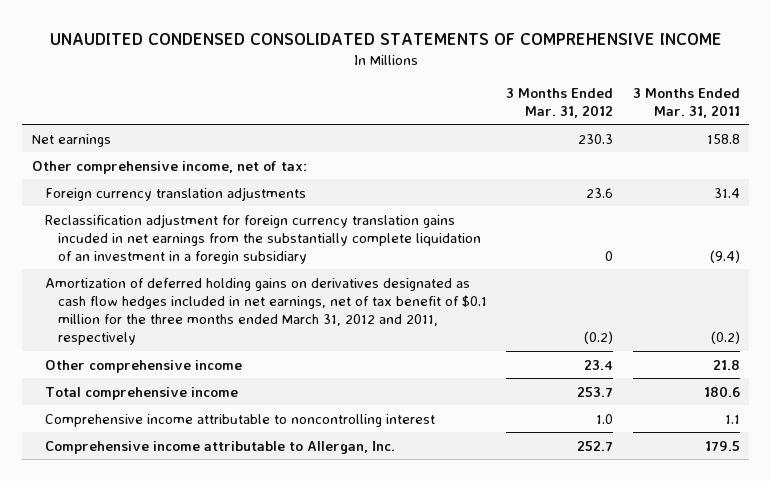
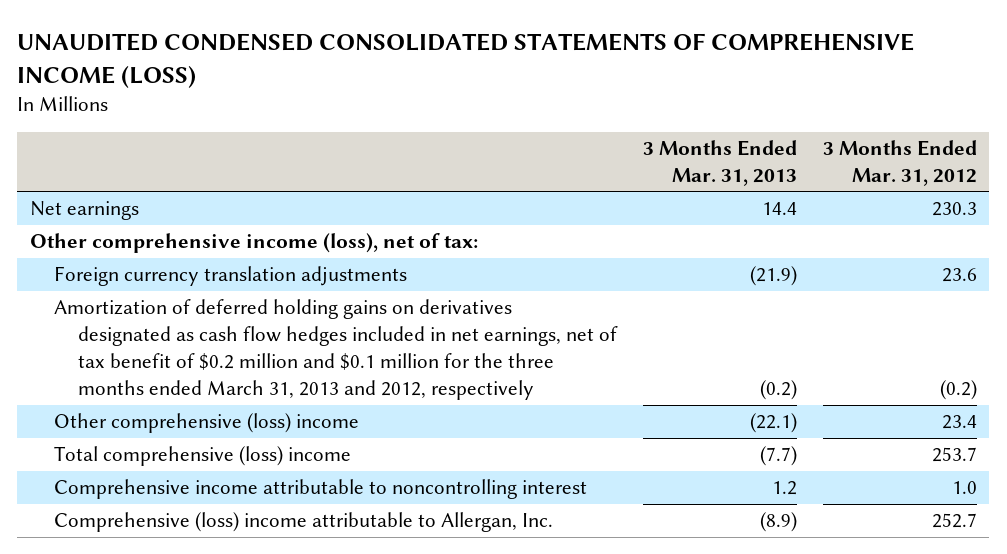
[49,32,722,45] UNAUDITED CONDENSED CONSOLIDATED STATEMENTS OF COMPREHENSIVE INCOME -> [17,32,915,88] UNAUDITED CONDENSED CONSOLIDATED STATEMENTS OF COMPREHENSIVE INCOME (LOSS)
[632,87,740,118] 3 Months Ended Mar. 31, 2011 -> none
none -> [642,139,797,186] 3 Months Ended Mar. 31, 2013
[31,160,307,174] Other comprehensive income, net of tax: -> [30,233,479,254] Other comprehensive income (loss), net of tax:
[44,213,481,264] Reclassification adjustment for foreign currency translation gains incuded in net earnings from the substantially complete liquidation of an investment in a foregin subsidiary -> none
[44,277,487,346] Amortization of deferred holding gains on derivatives designated as cash flow hedges included in net earnings, net of tax benefit of $0.1 million for the three months ended March 31, 2012 and 2011, respectively -> [54,299,619,401] Amortization of deferred holding gains on derivatives designated as cash flow hedges included in net earnings, net of tax benefit of $0.2 million and $0.1 million for the three months ended March 31, 2013 and 2012, respectively
[44,359,242,373] Other comprehensive income -> [54,413,360,434] Other comprehensive (loss) income
[44,386,238,400] Total comprehensive income -> [54,446,352,467] Total comprehensive (loss) income
[44,440,395,454] Comprehensive income attributable to Allergan, Inc. -> [54,512,554,533] Comprehensive (loss) income attributable to Allergan, Inc.

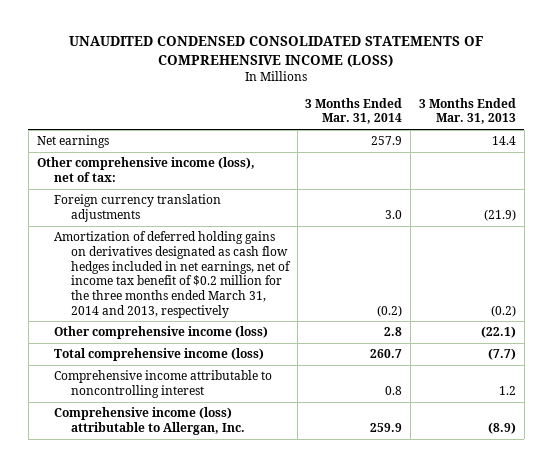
[822,139,977,186] 3 Months Ended Mar. 31, 2012 -> none
none -> [305,97,403,125] 3 Months Ended Mar. 31, 2014
[54,299,619,401] Amortization of deferred holding gains on derivatives designated as cash flow hedges included in net earnings, net of tax benefit of $0.2 million and $0.1 million for the three months ended March 31, 2013 and 2012, respectively -> [53,231,291,318] Amortization of deferred holding gains on derivatives designated as cash flow hedges included in net earnings, net of income tax benefit of $0.2 million for the three months ended March 31, 2014 and 2013, respectively
[54,413,360,434] Other comprehensive (loss) income -> [53,326,268,340] Other comprehensive income (loss)
[54,446,352,467] Total comprehensive (loss) income -> [53,348,264,362] Total comprehensive income (loss)
[54,512,554,533] Comprehensive (loss) income attributable to Allergan, Inc. -> [53,407,245,435] Comprehensive income (loss) attributable to Allergan, Inc.

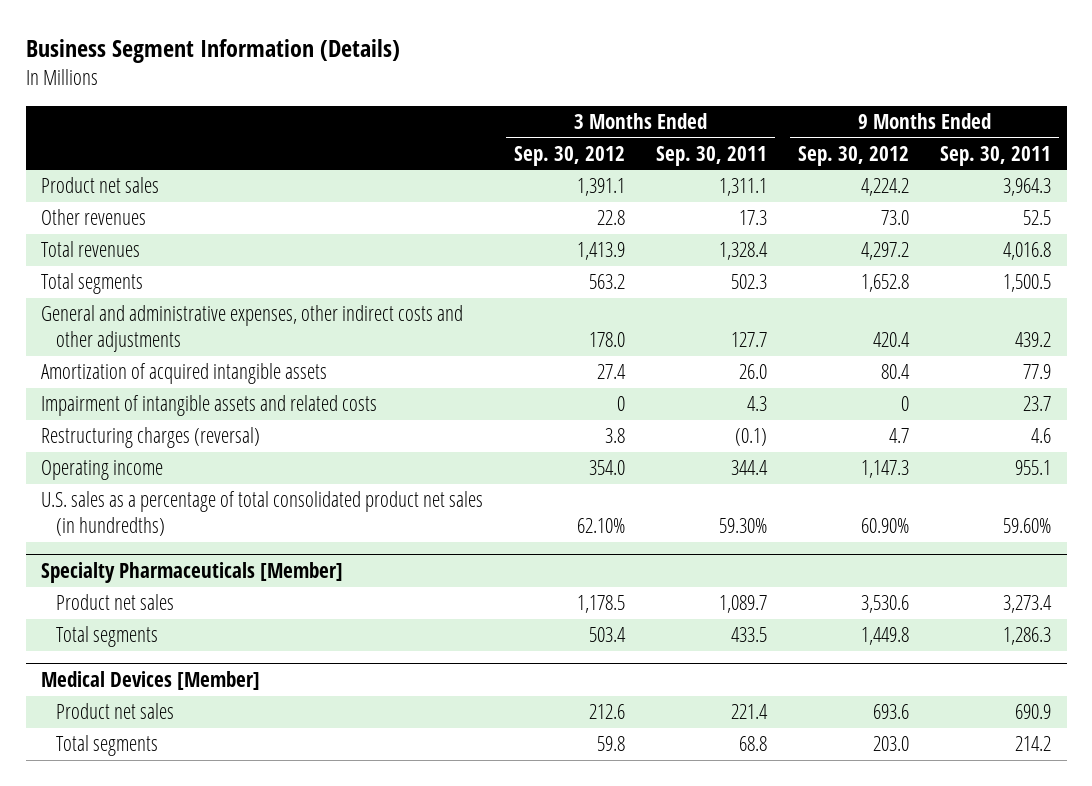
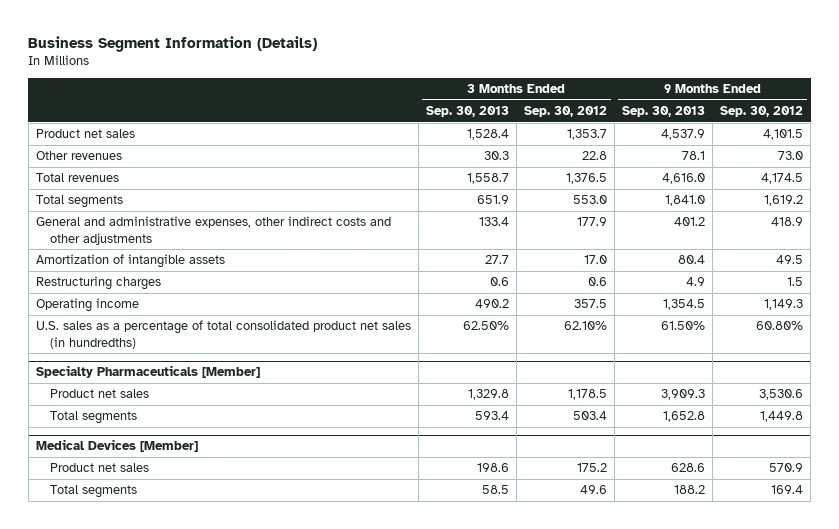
[656,145,768,166] Sep. 30, 2011 -> none
[940,145,1052,166] Sep. 30, 2011 -> none
none -> [425,106,509,118] Sep. 30, 2013
none -> [622,106,706,118] Sep. 30, 2013
[577,178,626,197] 1,391.1 -> [567,129,608,141] 1,353.7
[861,178,910,197] 4,224.2 -> [763,129,804,141] 4,101.5
[41,395,378,417] Impairment of intangible assets and related costs -> none
[577,242,626,261] 1,413.9 -> [566,173,608,185] 1,376.5
[861,242,910,261] 4,297.2 -> [761,173,804,185] 4,174.5
[589,274,626,290] 563.2 -> [573,195,608,205] 553.0
[861,274,910,293] 1,652.8 -> [764,195,804,207] 1,619.2
[589,331,626,347] 178.0 -> [577,217,608,227] 177.9
[873,331,911,347] 420.4 -> [771,217,804,227] 418.9
[41,363,328,385] Amortization of acquired intangible assets -> [35,254,225,269] Amortization of intangible assets
[597,364,627,380] 27.4 -> [584,255,608,265] 17.0
[881,364,911,380] 80.4 -> [776,255,804,265] 49.5
[41,427,261,449] Restructuring charges (reversal) -> [35,276,161,291] Restructuring charges
[605,428,626,444] 3.8 -> [588,277,608,287] 0.6
[889,428,910,444] 4.7 -> [787,277,804,287] 1.5
[589,460,626,476] 354.0 -> [574,299,608,309] 357.5
[861,460,910,479] 1,147.3 -> [764,299,804,311] 1,149.3
[861,517,910,533] 60.90% -> [756,321,804,331] 60.80%
[589,704,626,720] 212.6 -> [577,463,608,473] 175.2
[873,704,910,720] 693.6 -> [769,463,804,473] 570.9
[597,736,626,752] 59.8 -> [580,485,608,495] 49.6
[873,736,910,752] 203.0 -> [771,485,804,495] 169.4

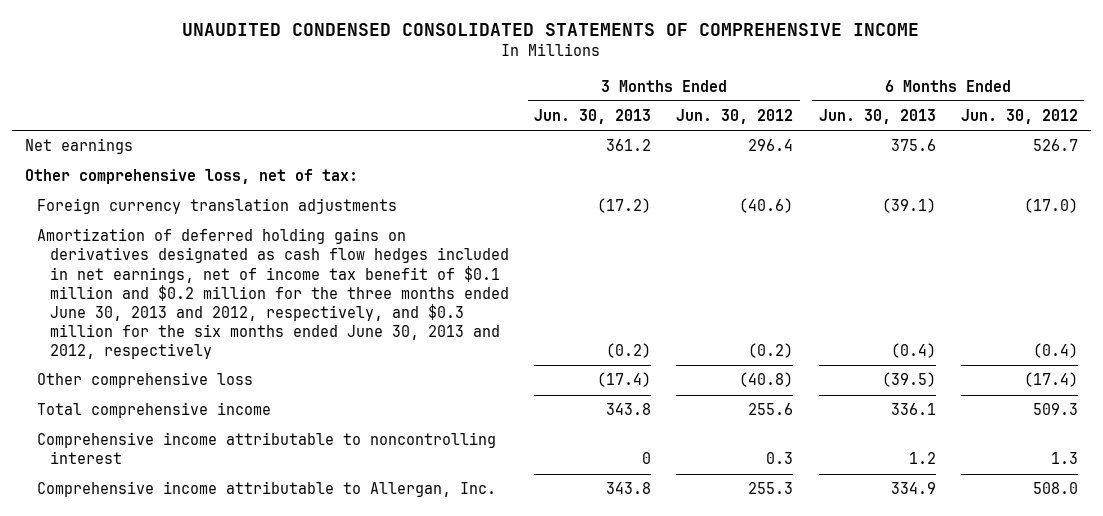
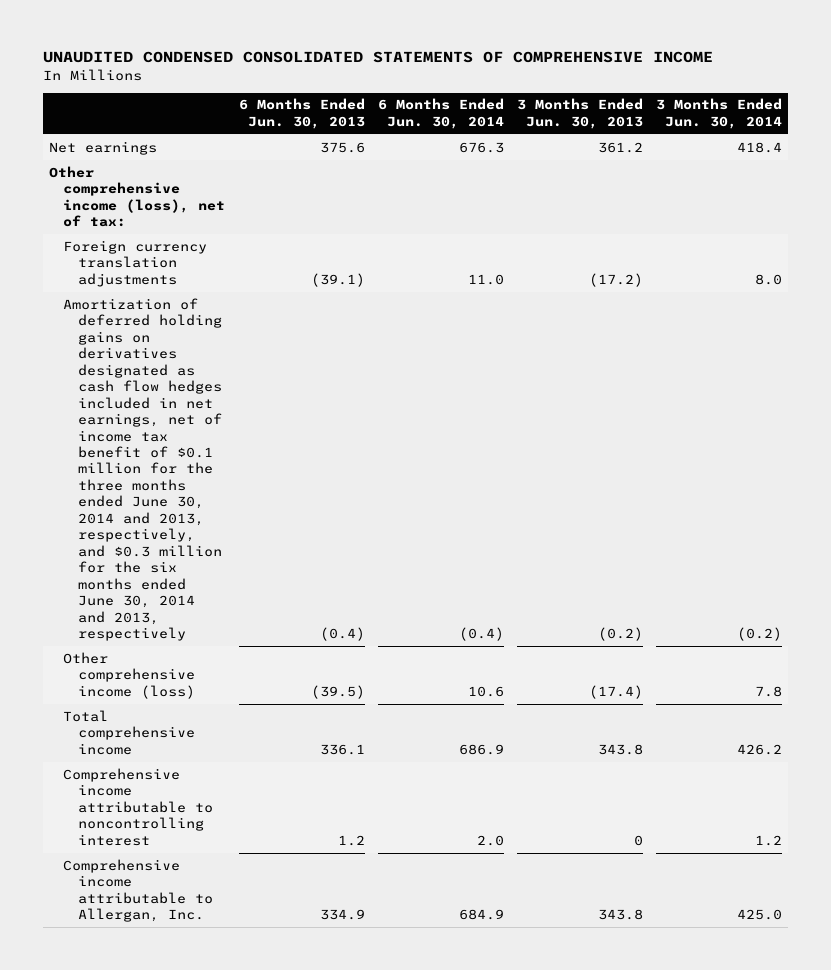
[676,109,794,125] Jun. 30, 2012 -> none
[961,109,1079,125] Jun. 30, 2012 -> none
none -> [377,98,504,129] 6 Months Ended Jun. 30, 2014
none -> [655,98,782,129] 3 Months Ended Jun. 30, 2014
[24,169,358,185] Other comprehensive loss, net of tax: -> [49,165,226,228] Other comprehensive income (loss), net of tax:
[37,228,509,360] Amortization of deferred holding gains on derivatives designated as cash flow hedges included in net earnings, net of income tax benefit of $0.1 million and $0.2 million for the three months ended June 30, 2013 and 2012, respectively, and $0.3 million for the six months ended June 30, 2013 and 2012, respectively -> [63,297,222,642] Amortization of deferred holding gains on derivatives designated as cash flow hedges included in net earnings, net of income tax benefit of $0.1 million for the three months ended June 30, 2014 and 2013, respectively, and $0.3 million for the six months ended June 30, 2014 and 2013, respectively
[37,372,254,389] Other comprehensive loss -> [63,651,195,699] Other comprehensive income (loss)

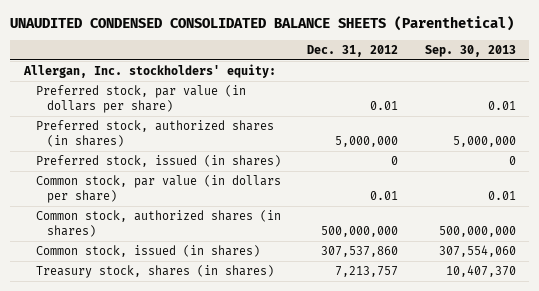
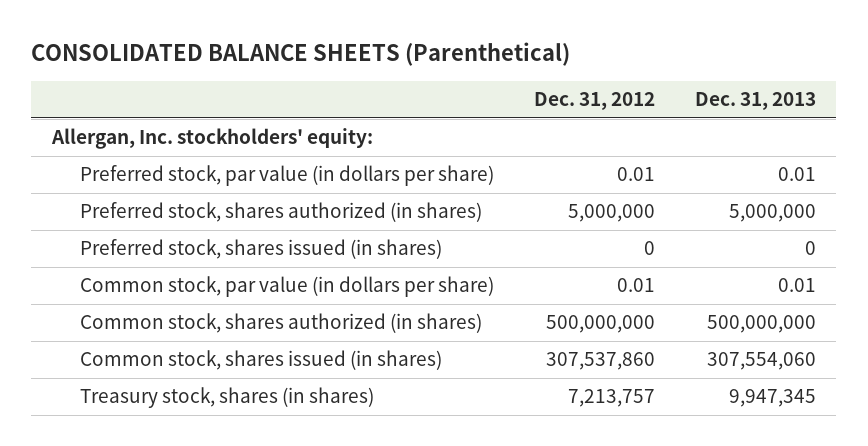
[10,16,515,32] UNAUDITED CONDENSED CONSOLIDATED BALANCE SHEETS (Parenthetical) -> [31,42,571,67] CONSOLIDATED BALANCE SHEETS (Parenthetical)
[424,44,516,57] Sep. 30, 2013 -> none
none -> [694,92,816,111] Dec. 31, 2013
[35,119,274,147] Preferred stock, authorized shares (in shares) -> [79,202,482,223] Preferred stock, shares authorized (in shares)
[35,154,281,167] Preferred stock, issued (in shares) -> [79,239,442,260] Preferred stock, shares issued (in shares)
[35,209,281,237] Common stock, authorized shares (in shares) -> [79,313,482,334] Common stock, shares authorized (in shares)
[35,244,260,257] Common stock, issued (in shares) -> [79,350,442,371] Common stock, shares issued (in shares)

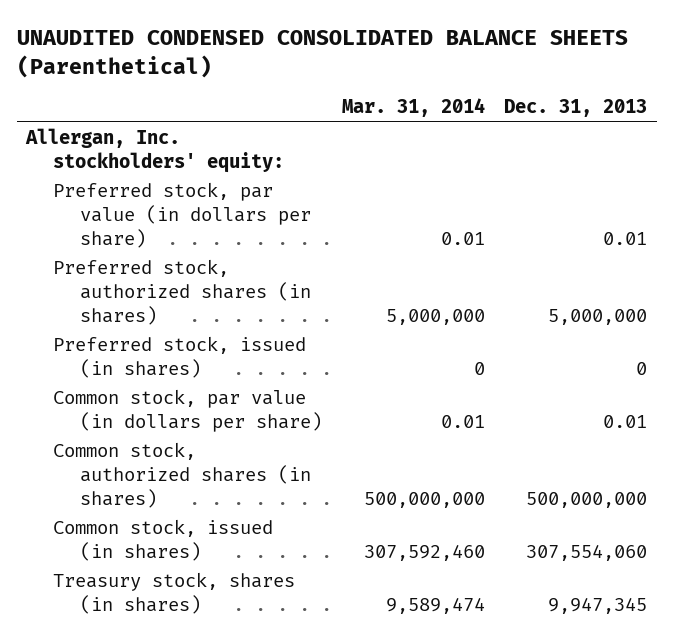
[31,42,571,67] CONSOLIDATED BALANCE SHEETS (Parenthetical) -> [16,30,628,78] UNAUDITED CONDENSED CONSOLIDATED BALANCE SHEETS (Parenthetical)
[533,92,655,111] Dec. 31, 2012 -> none
none -> [341,98,485,118] Mar. 31, 2014
[79,202,482,223] Preferred stock, shares authorized (in shares) -> [53,259,312,325] Preferred stock, authorized shares (in shares)
[79,239,442,260] Preferred stock, shares issued (in shares) -> [53,336,307,378] Preferred stock, issued (in shares)
[79,313,482,334] Common stock, shares authorized (in shares) -> [53,442,312,508] Common stock, authorized shares (in shares)
[79,350,442,371] Common stock, shares issued (in shares) -> [53,519,274,561] Common stock, issued (in shares)

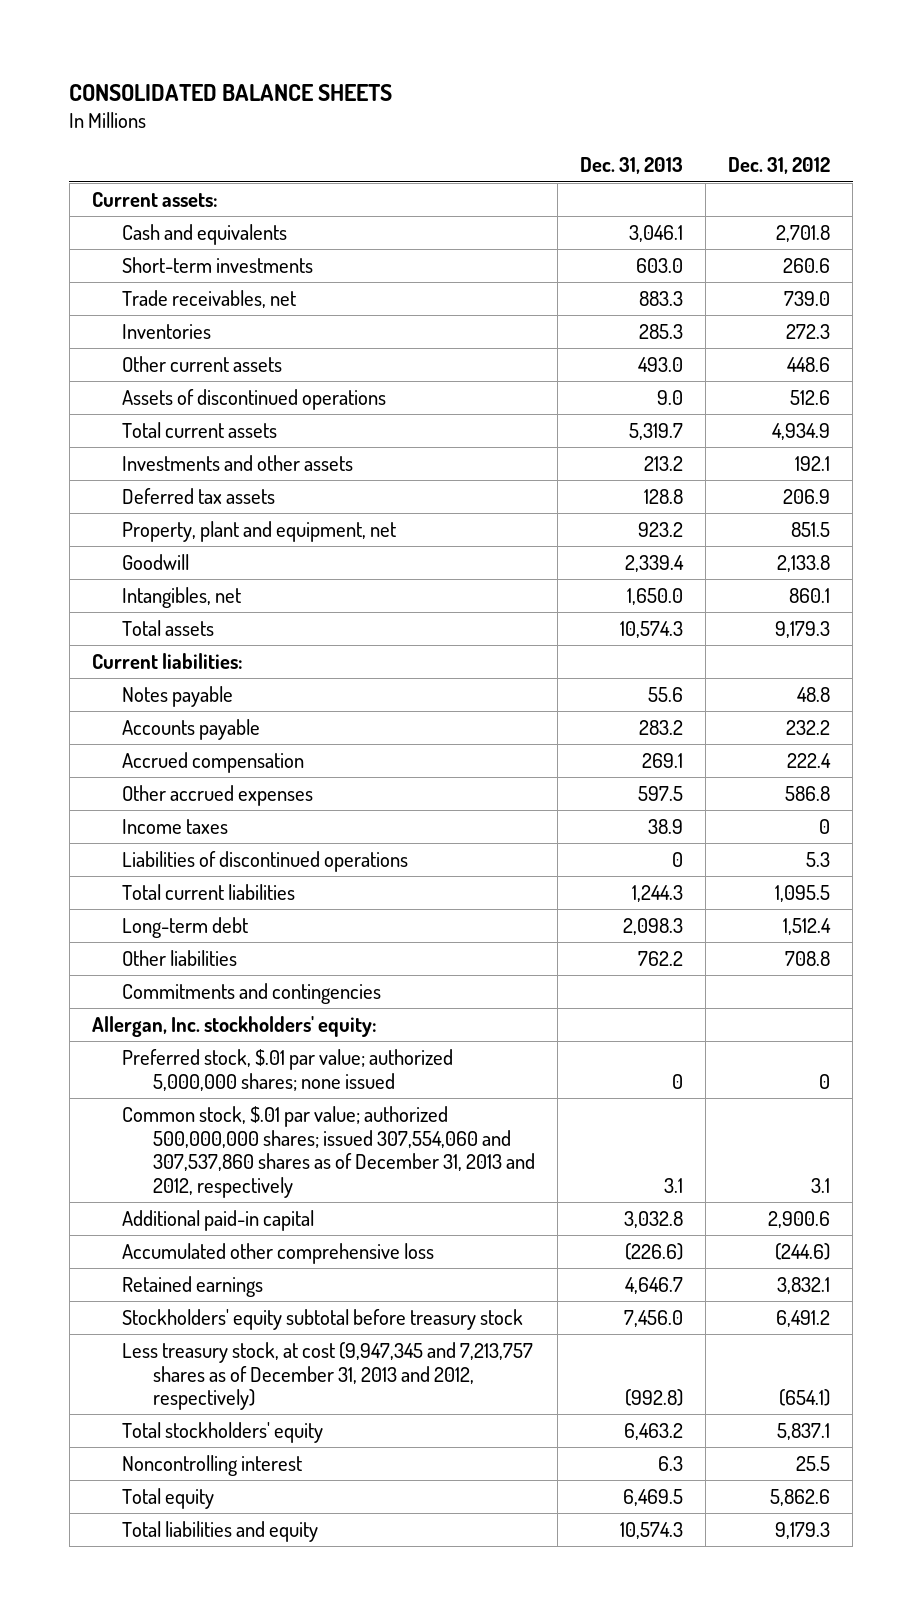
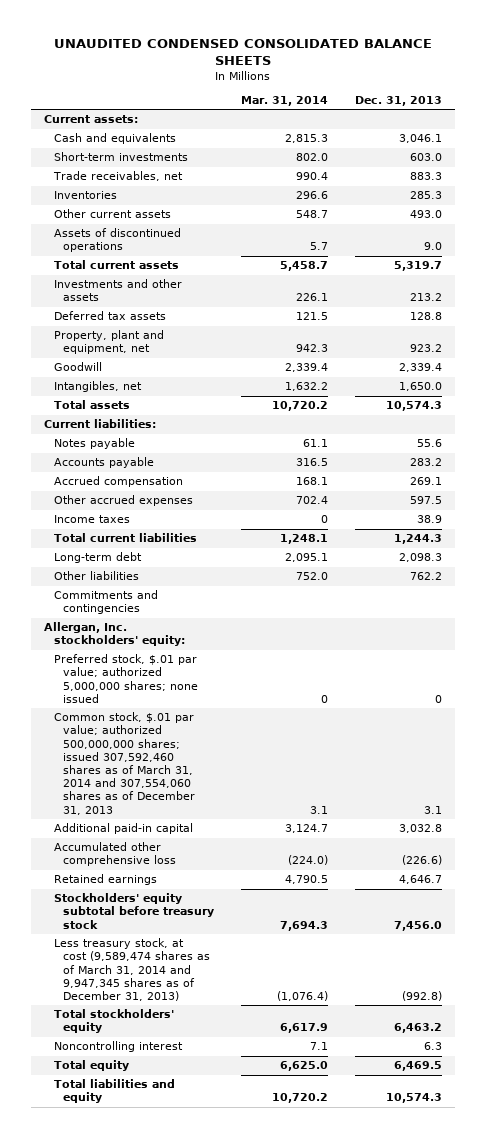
[69,83,393,101] CONSOLIDATED BALANCE SHEETS -> [54,39,433,66] UNAUDITED CONDENSED CONSOLIDATED BALANCE SHEETS
[728,157,831,175] Dec. 31, 2012 -> none
none -> [240,96,328,107] Mar. 31, 2014
[122,851,409,873] Liabilities of discontinued operations -> none
[122,1106,535,1198] Common stock, $.01 par value; authorized 500,000,000 shares; issued 307,554,060 and 307,537,860 shares as of December 31, 2013 and 2012, respectively -> [53,712,196,815] Common stock, $.01 par value; authorized 500,000,000 shares; issued 307,592,460 shares as of March 31, 2014 and 307,554,060 shares as of December 31, 2013
[122,1342,534,1411] Less treasury stock, at cost (9,947,345 and 7,213,757 shares as of December 31, 2013 and 2012, respectively) -> [53,938,211,1001] Less treasury stock, at cost (9,589,474 shares as of March 31, 2014 and 9,947,345 shares as of December 31, 2013)

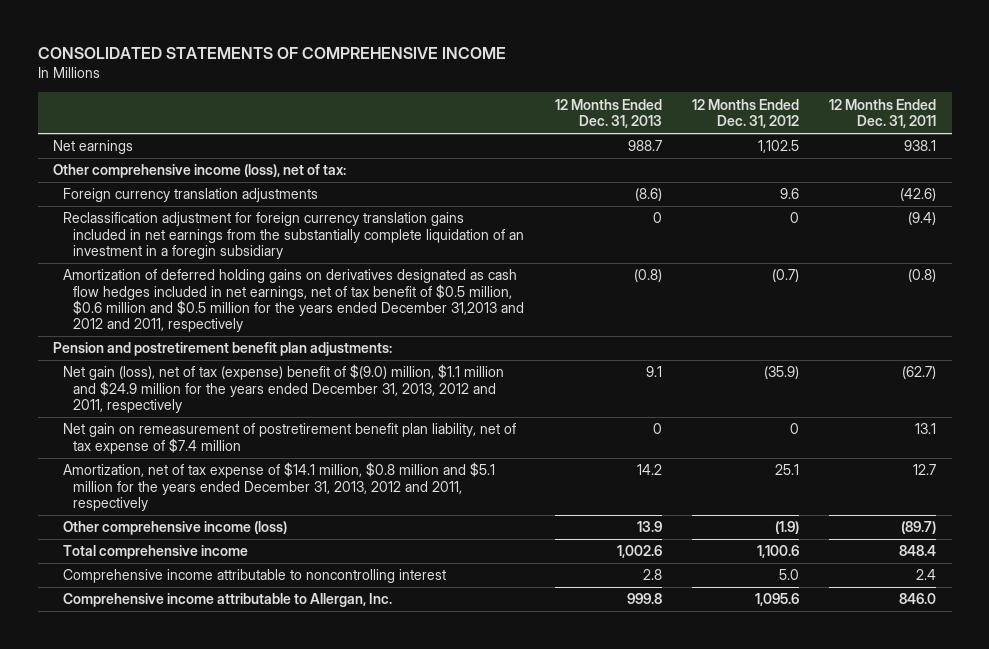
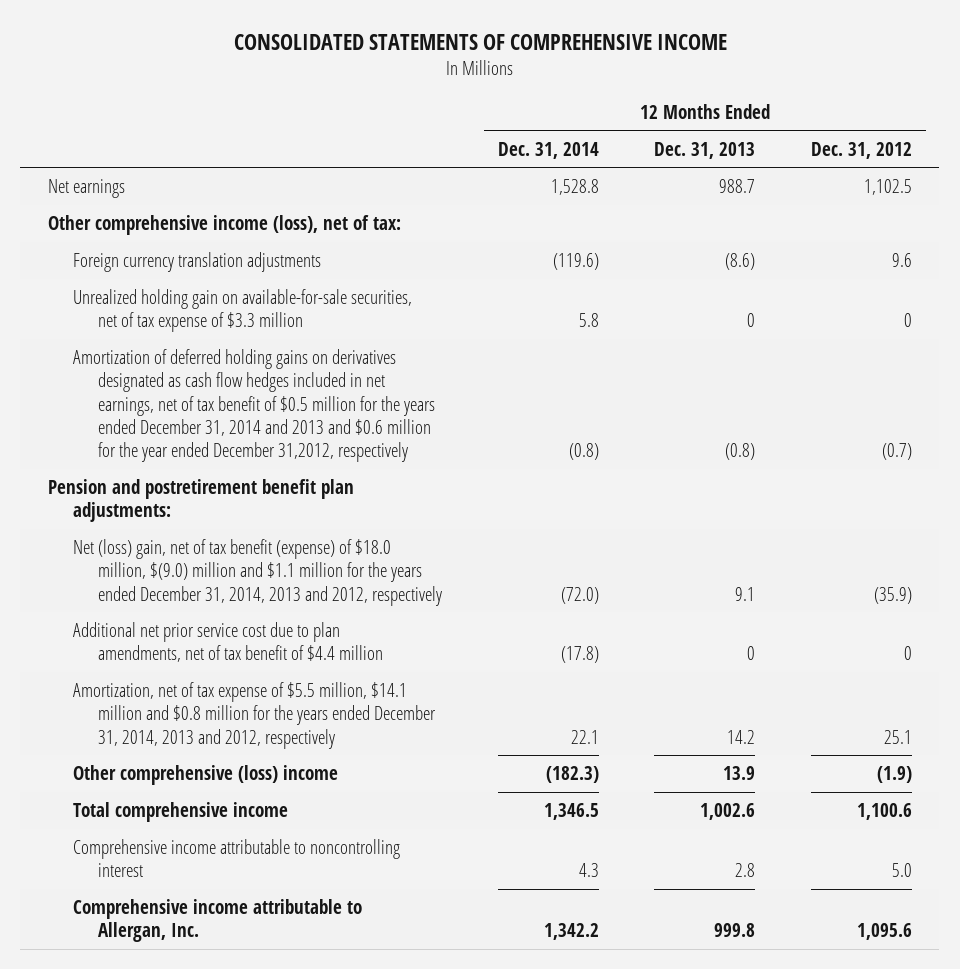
[829,98,937,128] 12 Months Ended Dec. 31, 2011 -> none
none -> [497,141,599,159] Dec. 31, 2014
[62,212,525,259] Reclassification adjustment for foreign currency translation gains included in net earnings from the substantially complete liquidation of an investment in a foregin subsidiary -> none
none -> [73,289,413,333] Unrealized holding gain on available-for-sale securities, net of tax expense of $3.3 million
[62,269,525,333] Amortization of deferred holding gains on derivatives designated as cash flow hedges included in net earnings, net of tax benefit of $0.5 million, $0.6 million and $0.5 million for the years ended December 31,2013 and 2012 and 2011, respectively -> [73,349,435,463] Amortization of deferred holding gains on derivatives designated as cash flow hedges included in net earnings, net of tax benefit of $0.5 million for the years ended December 31, 2014 and 2013 and $0.6 million for the year ended December 31,2012, respectively
[62,364,504,413] Net gain (loss), net of tax (expense) benefit of $(9.0) million, $1.1 million and $24.9 million for the years ended December 31, 2013, 2012 and 2011, respectively -> [73,539,442,606] Net (loss) gain, net of tax benefit (expense) of $18.0 million, $(9.0) million and $1.1 million for the years ended December 31, 2014, 2013 and 2012, respectively
[62,423,516,454] Net gain on remeasurement of postretirement benefit plan liability, net of tax expense of $7.4 million -> [73,622,383,663] Additional net prior service cost due to plan amendments, net of tax benefit of $4.4 million
[62,462,495,511] Amortization, net of tax expense of $14.1 million, $0.8 million and $5.1 million for the years ended December 31, 2013, 2012 and 2011, respectively -> [73,682,436,749] Amortization, net of tax expense of $5.5 million, $14.1 million and $0.8 million for the years ended December 31, 2014, 2013 and 2012, respectively
[62,521,287,536] Other comprehensive income (loss) -> [73,765,339,786] Other comprehensive (loss) income

